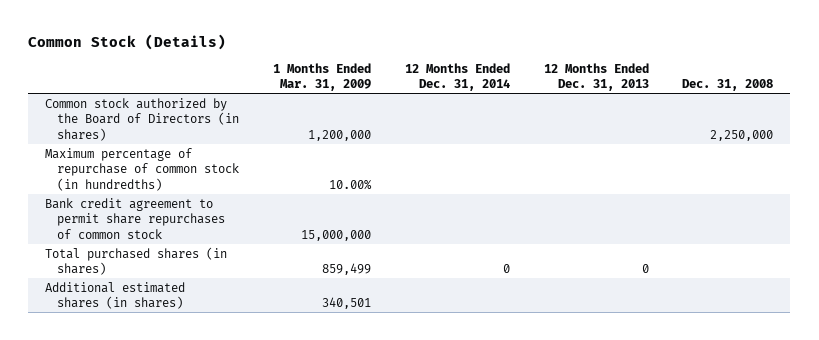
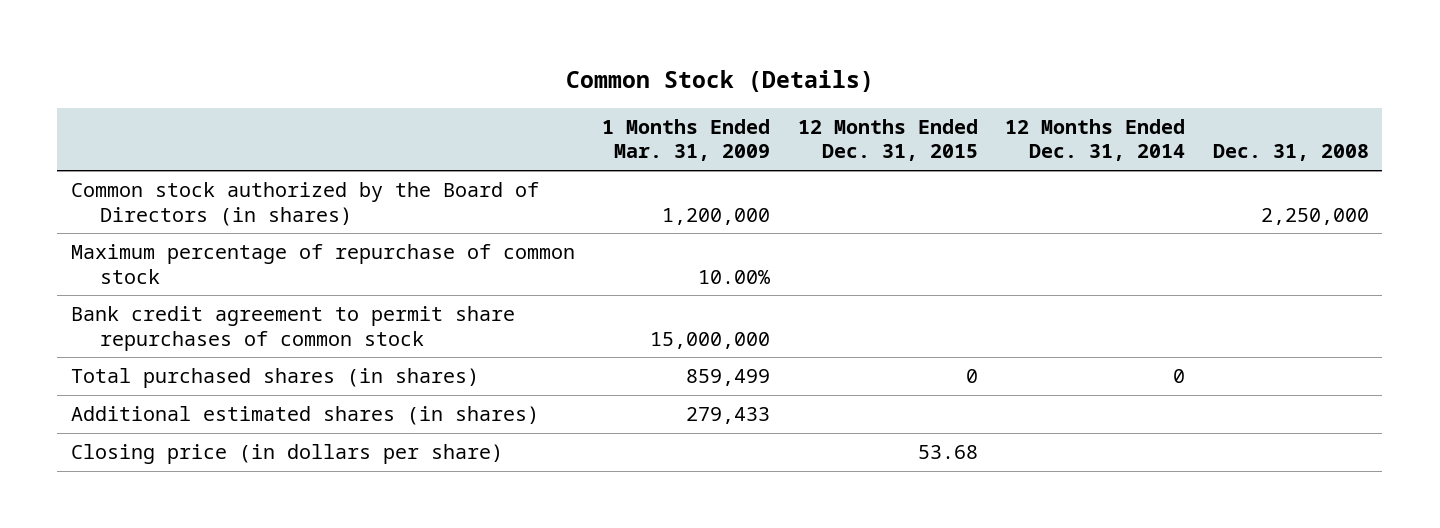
[543,62,649,92] 12 Months Ended Dec. 31, 2013 -> none
none -> [797,118,978,162] 12 Months Ended Dec. 31, 2015
[45,147,239,191] Maximum percentage of repurchase of common stock (in hundredths) -> [70,244,575,284] Maximum percentage of repurchase of common stock
[321,297,371,310] 340,501 -> [686,407,771,425] 279,433
none -> [70,444,503,465] Closing price (in dollars per share)

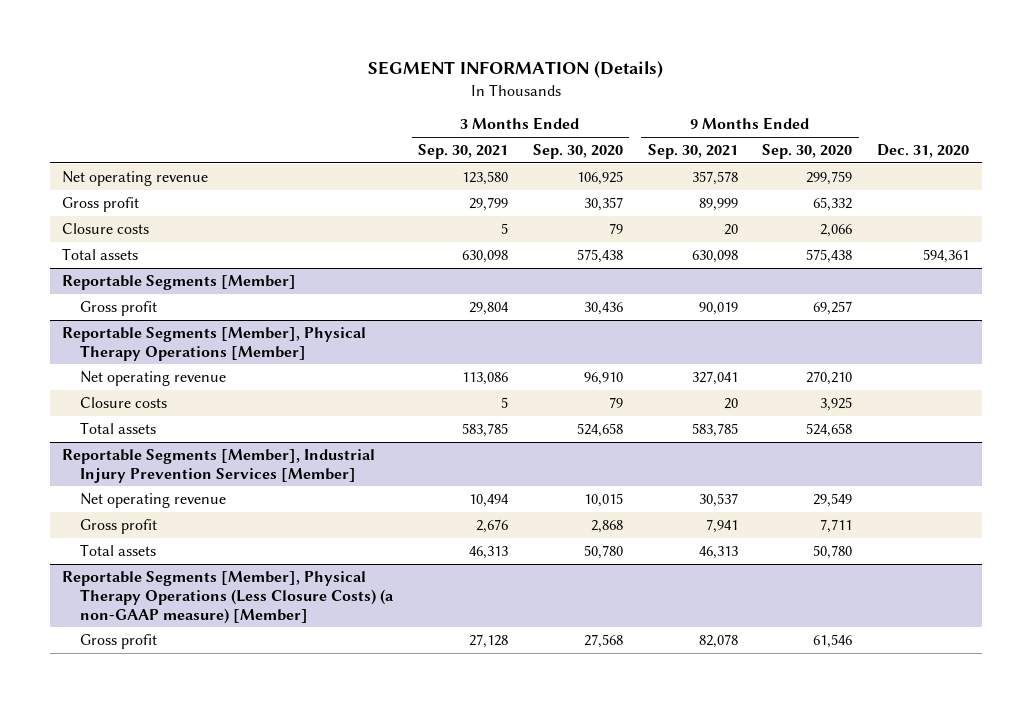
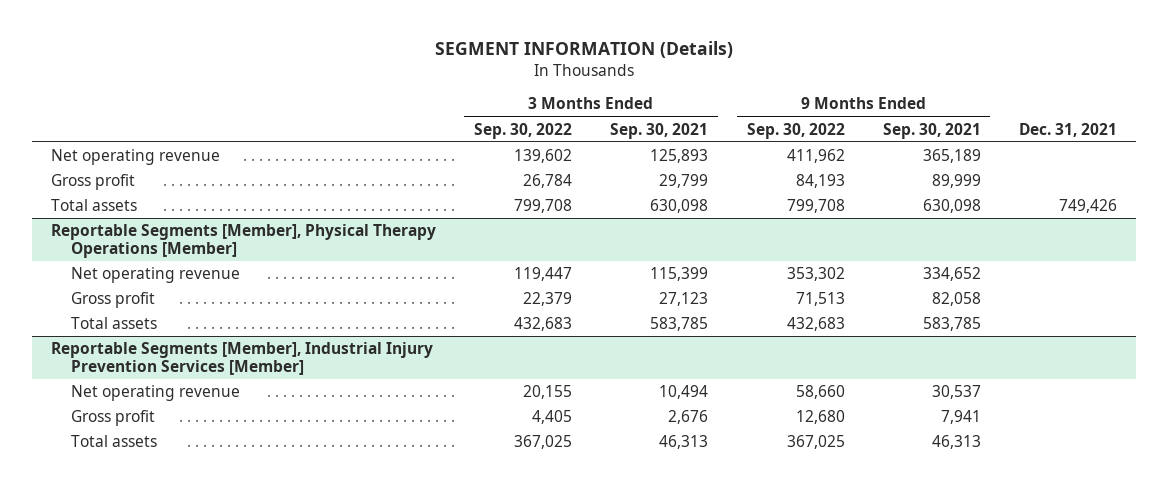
[532,144,623,160] Sep. 30, 2020 -> none
[762,144,853,160] Sep. 30, 2020 -> none
[877,144,970,159] Dec. 31, 2020 -> none
none -> [474,122,573,139] Sep. 30, 2022
none -> [746,122,845,139] Sep. 30, 2022
none -> [1019,122,1118,137] Dec. 31, 2021
[462,170,509,185] 123,580 -> [650,149,709,164] 125,893
[691,170,738,185] 357,578 -> [922,149,981,164] 365,189
[62,222,150,234] Closure costs -> none
[62,274,297,290] Reportable Segments [Member] -> none
[80,300,158,316] Gross profit -> none
[80,396,168,408] Closure costs -> none
[462,371,509,385] 113,086 -> [650,267,709,282] 115,399
[691,370,738,385] 327,041 -> [922,267,981,282] 334,652
none -> [70,292,155,309] Gross profit
[62,570,395,624] Reportable Segments [Member], Physical Therapy Operations (Less Closure Costs) (a non-GAAP measure) [Member] -> none
[80,633,158,649] Gross profit -> none

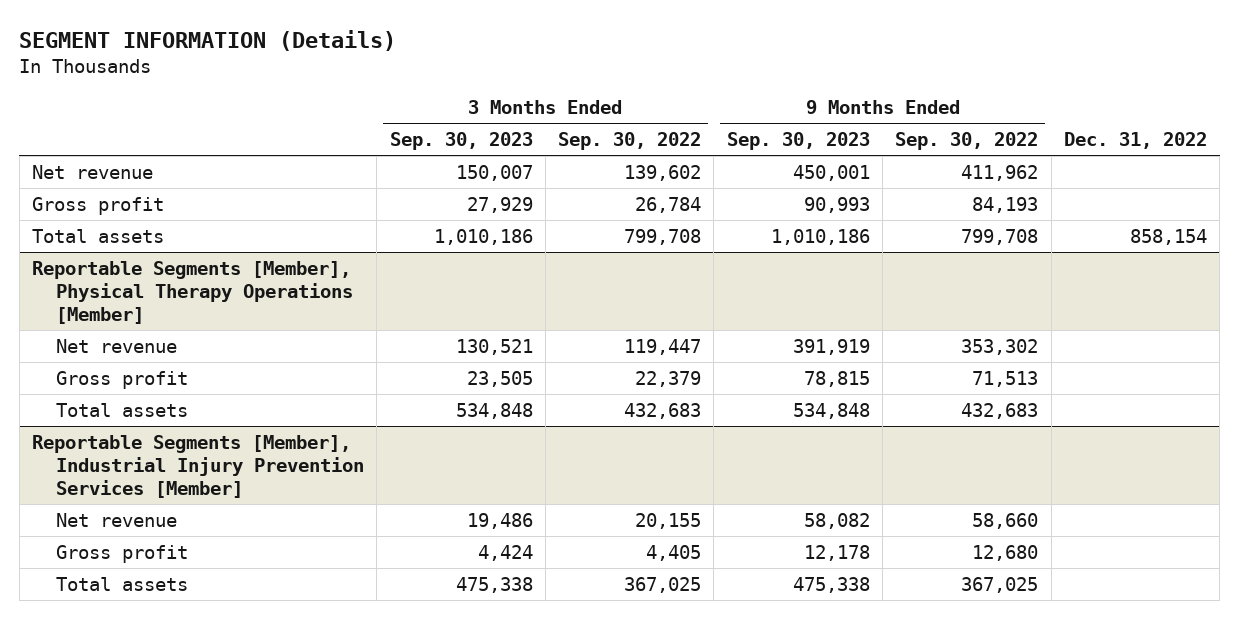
[610,122,709,139] Sep. 30, 2021 -> none
[882,122,981,139] Sep. 30, 2021 -> none
[1019,122,1118,137] Dec. 31, 2021 -> none
none -> [389,132,533,151] Sep. 30, 2023
none -> [726,132,870,151] Sep. 30, 2023
none -> [1063,132,1207,150] Dec. 31, 2022
[50,149,220,166] Net operating revenue -> [32,164,154,179] Net revenue
[70,267,240,284] Net operating revenue -> [56,338,178,353] Net revenue
[70,385,240,402] Net operating revenue -> [56,512,178,527] Net revenue

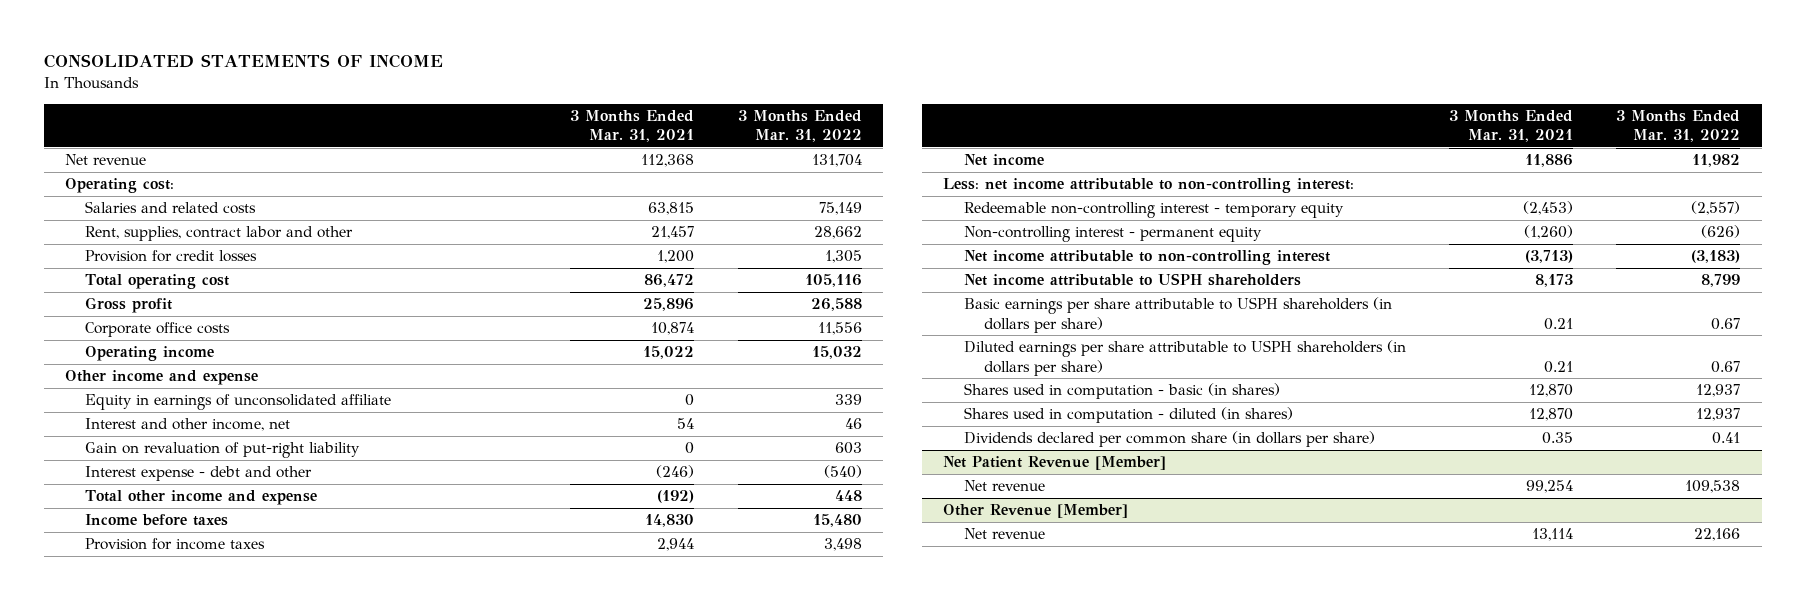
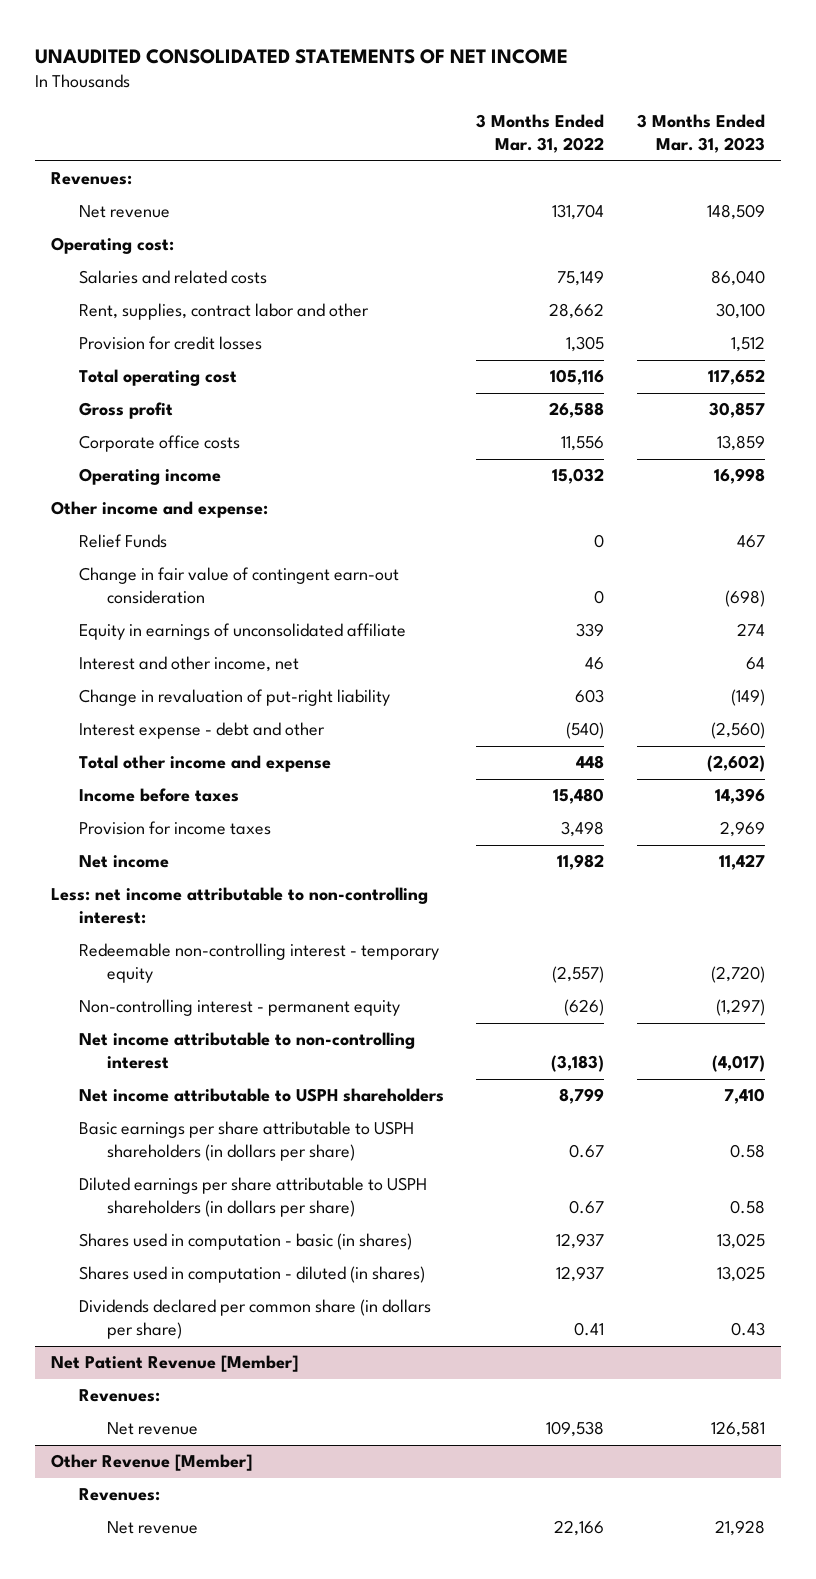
[43,54,443,69] CONSOLIDATED STATEMENTS OF INCOME -> [35,48,569,64] UNAUDITED CONSOLIDATED STATEMENTS OF NET INCOME
[570,109,695,143] 3 Months Ended Mar. 31, 2021 -> none
none -> [636,114,765,154] 3 Months Ended Mar. 31, 2023
none -> [51,172,133,186] Revenues:
[65,370,259,386] Other income and expense -> [51,501,269,519] Other income and expense:
none -> [79,534,168,549] Relief Funds
none -> [79,567,400,605] Change in fair value of contingent earn-out consideration
[85,442,361,459] Gain on revaluation of put-right liability -> [79,689,391,707] Change in revaluation of put-right liability
none -> [79,1389,161,1403] Revenues:
none -> [79,1488,161,1502] Revenues:

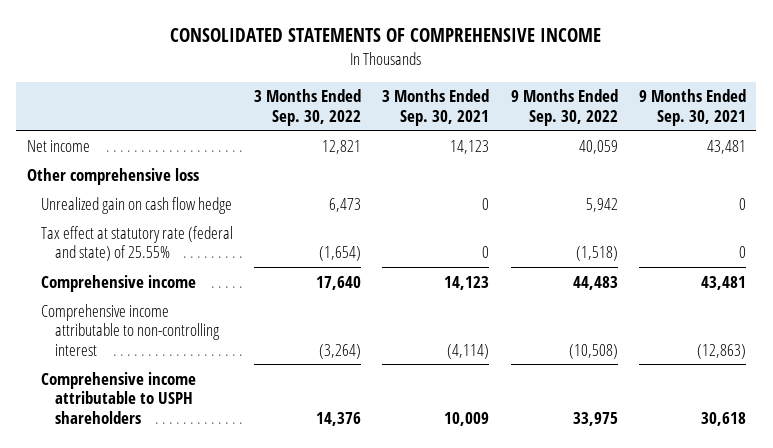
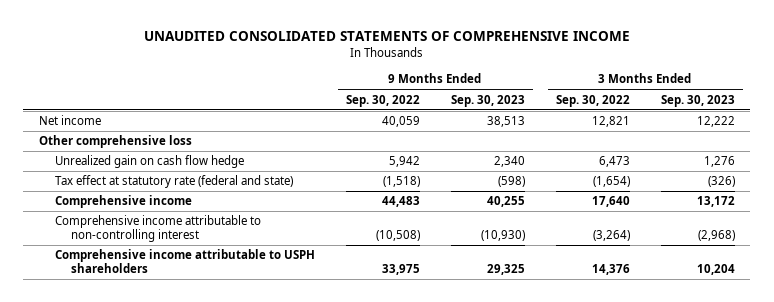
[170,28,602,43] CONSOLIDATED STATEMENTS OF COMPREHENSIVE INCOME -> [143,31,630,42] UNAUDITED CONSOLIDATED STATEMENTS OF COMPREHENSIVE INCOME
[382,89,490,126] 3 Months Ended Sep. 30, 2021 -> none
[638,89,746,126] 9 Months Ended Sep. 30, 2021 -> none
none -> [450,94,525,107] Sep. 30, 2023
none -> [660,94,735,107] Sep. 30, 2023
[40,225,233,262] Tax effect at statutory rate (federal and state) of 25.55% -> [54,175,293,189] Tax effect at statutory rate (federal and state)

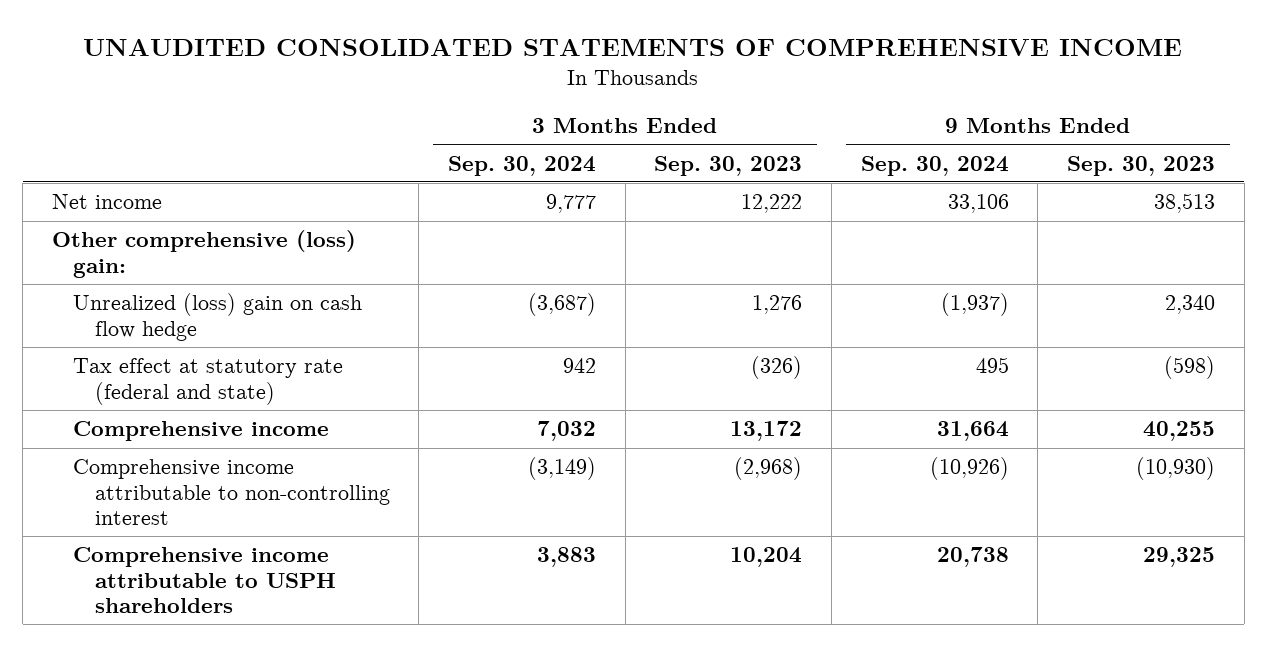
[345,94,420,107] Sep. 30, 2022 -> none
[555,94,630,107] Sep. 30, 2022 -> none
none -> [447,155,596,176] Sep. 30, 2024
none -> [860,155,1009,176] Sep. 30, 2024
[38,135,192,149] Other comprehensive loss -> [51,230,356,278] Other comprehensive (loss) gain:
[54,155,244,169] Unrealized gain on cash flow hedge -> [73,293,363,341] Unrealized (loss) gain on cash flow hedge

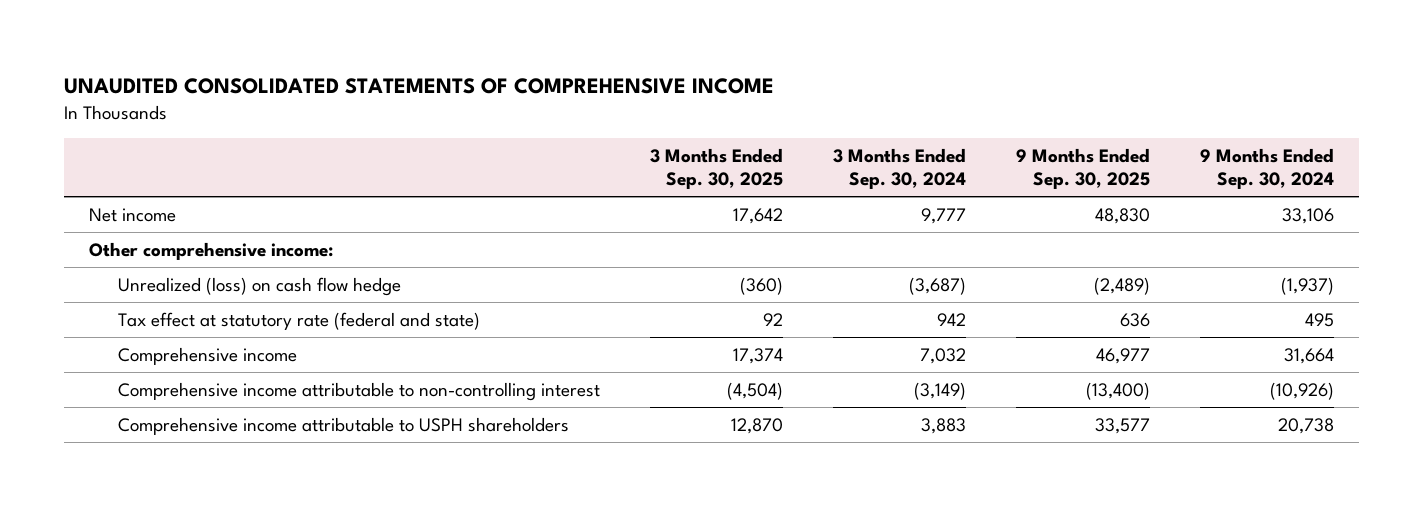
[654,155,803,176] Sep. 30, 2023 -> none
[1066,155,1215,176] Sep. 30, 2023 -> none
none -> [649,147,783,189] 3 Months Ended Sep. 30, 2025
none -> [1016,147,1151,189] 9 Months Ended Sep. 30, 2025
[51,230,356,278] Other comprehensive (loss) gain: -> [88,241,333,260] Other comprehensive income:
[73,293,363,341] Unrealized (loss) gain on cash flow hedge -> [117,276,401,296] Unrealized (loss) on cash flow hedge

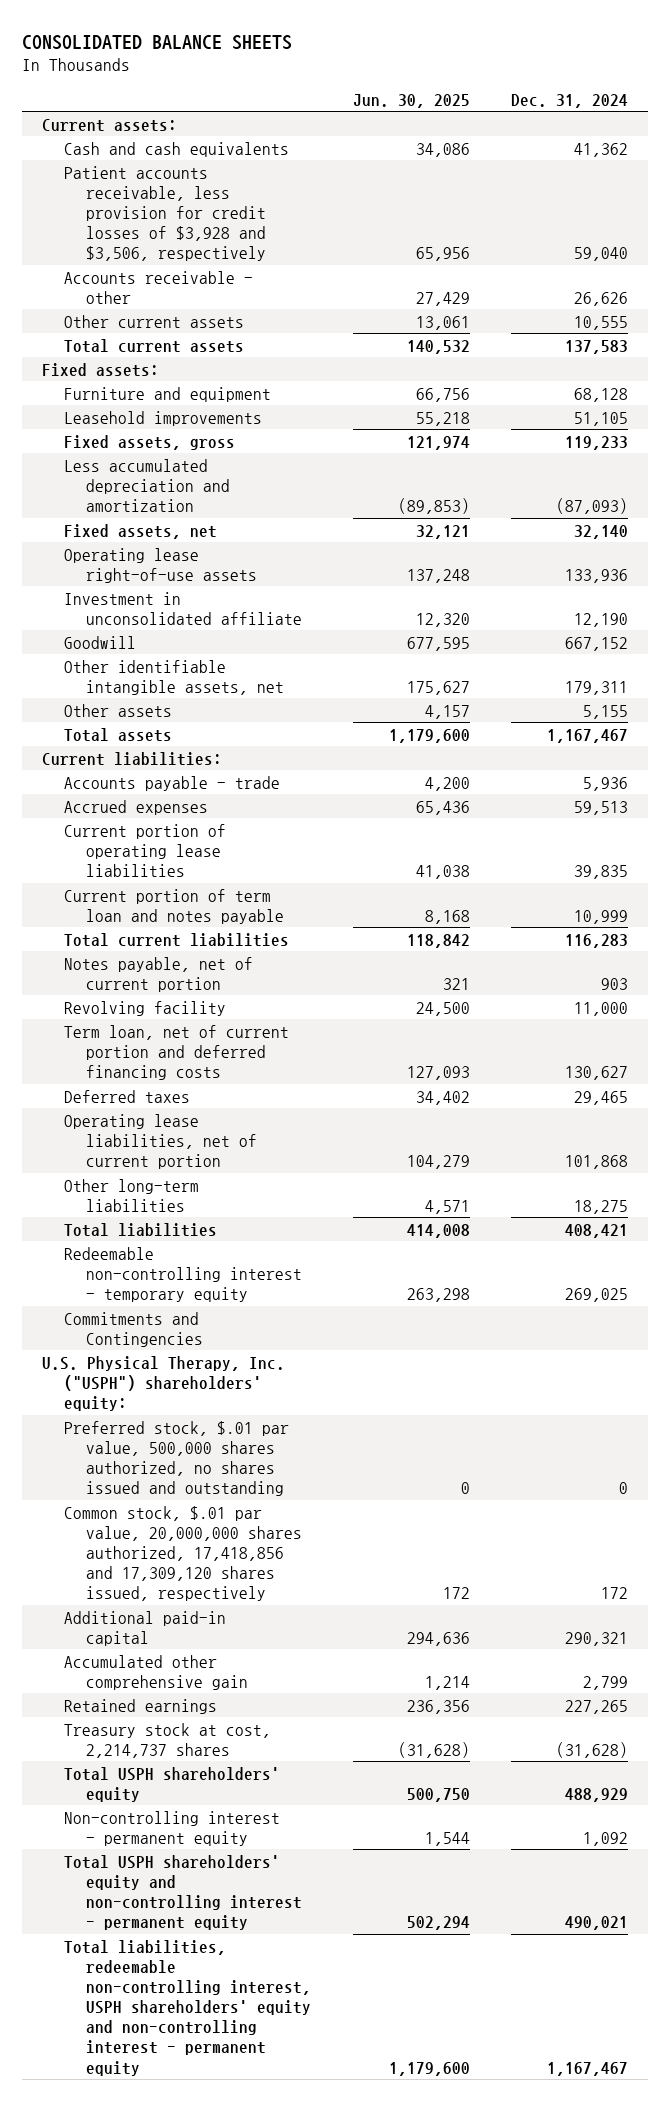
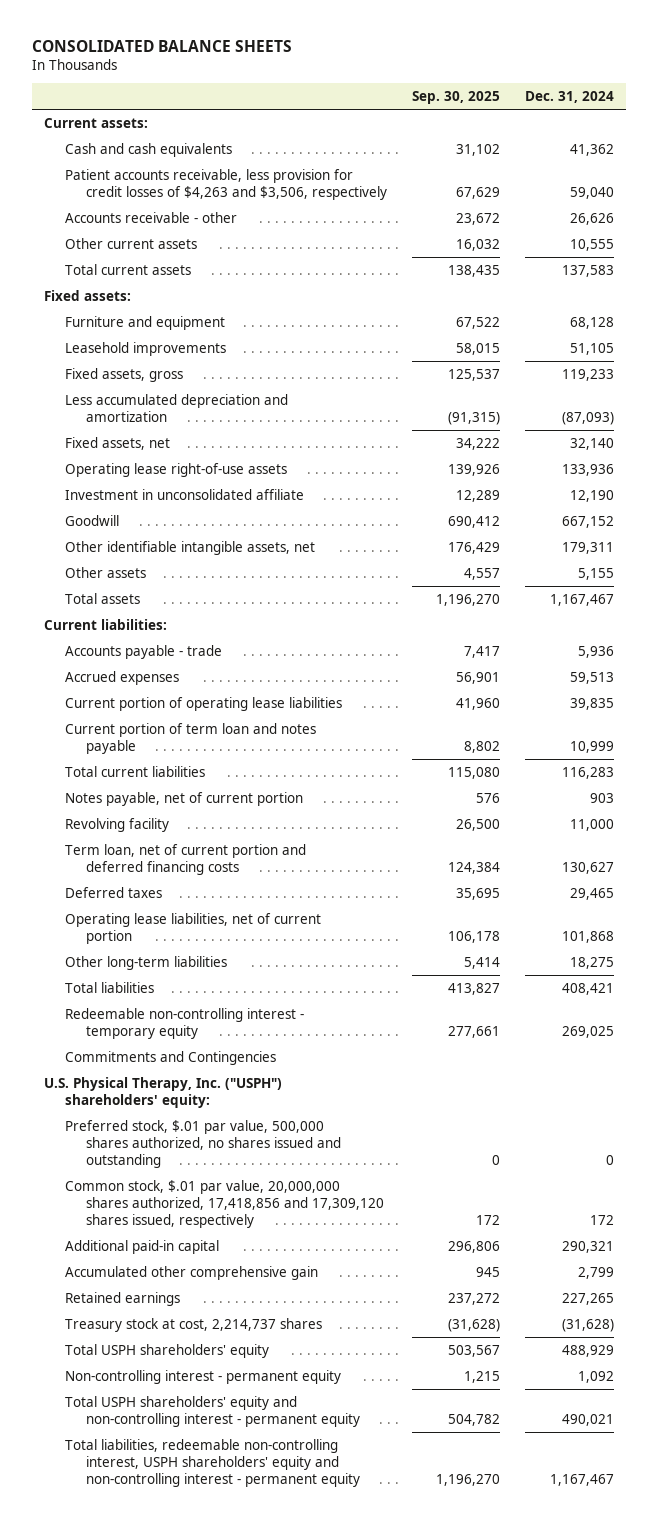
[352,93,470,108] Jun. 30, 2025 -> none
none -> [411,91,500,105] Sep. 30, 2025
[64,165,267,262] Patient accounts receivable, less provision for credit losses of $3,928 and $3,506, respectively -> [64,168,387,200] Patient accounts receivable, less provision for credit losses of $4,263 and $3,506, respectively

